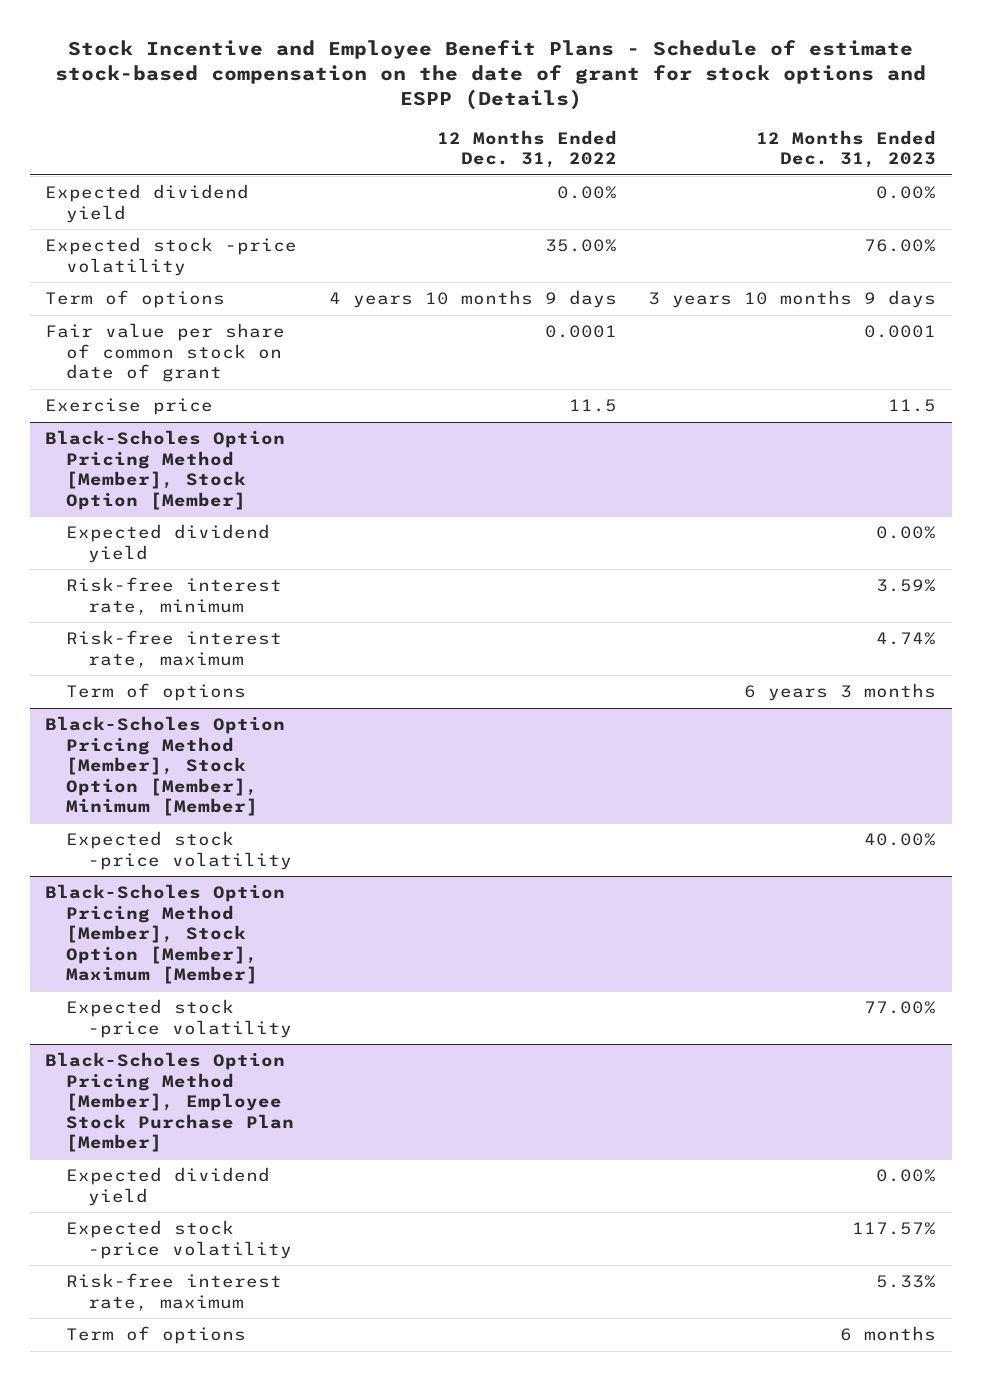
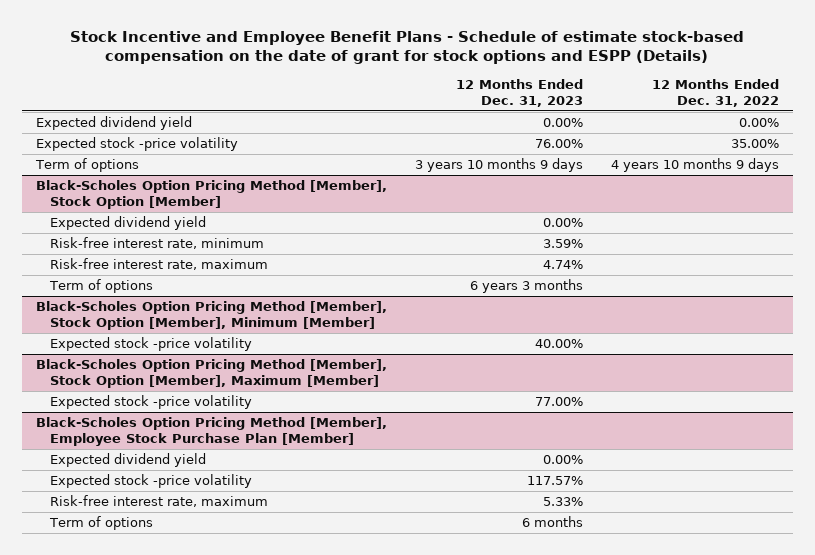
[45,322,286,383] Fair value per share of common stock on date of grant -> none
[45,397,214,415] Exercise price -> none

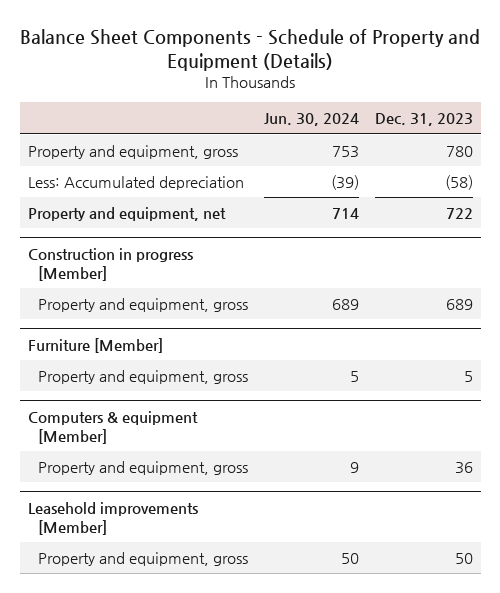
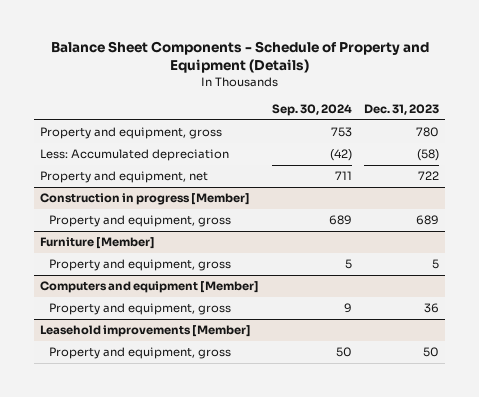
[264,113,360,127] Jun. 30, 2024 -> none
none -> [271,103,352,116] Sep. 30, 2024
[27,410,198,444] Computers & equipment [Member] -> [40,281,260,294] Computers and equipment [Member]

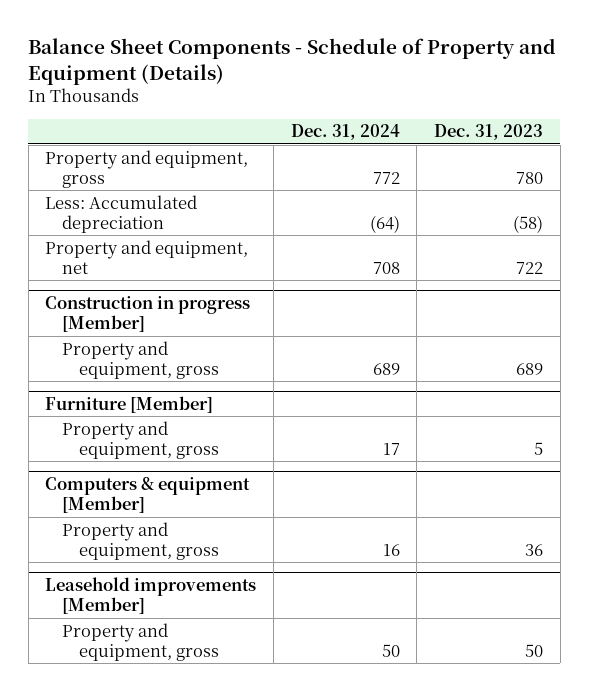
[271,103,352,116] Sep. 30, 2024 -> none
none -> [290,124,400,141] Dec. 31, 2024
[40,281,260,294] Computers and equipment [Member] -> [45,476,251,513] Computers & equipment [Member]

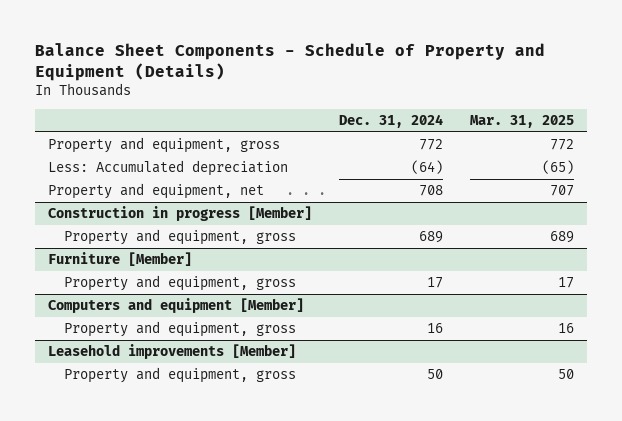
[434,124,544,141] Dec. 31, 2023 -> none
none -> [469,115,574,129] Mar. 31, 2025
[45,476,251,513] Computers & equipment [Member] -> [48,298,305,314] Computers and equipment [Member]

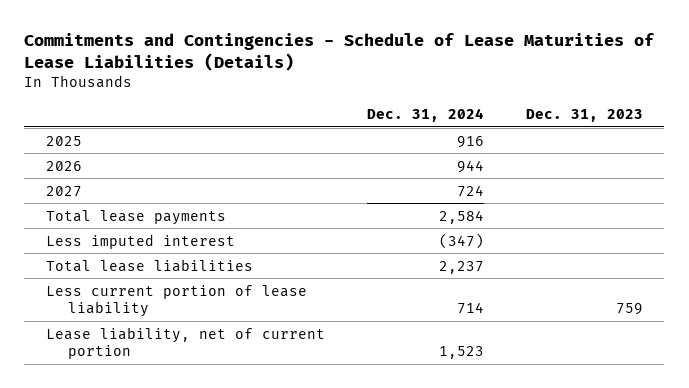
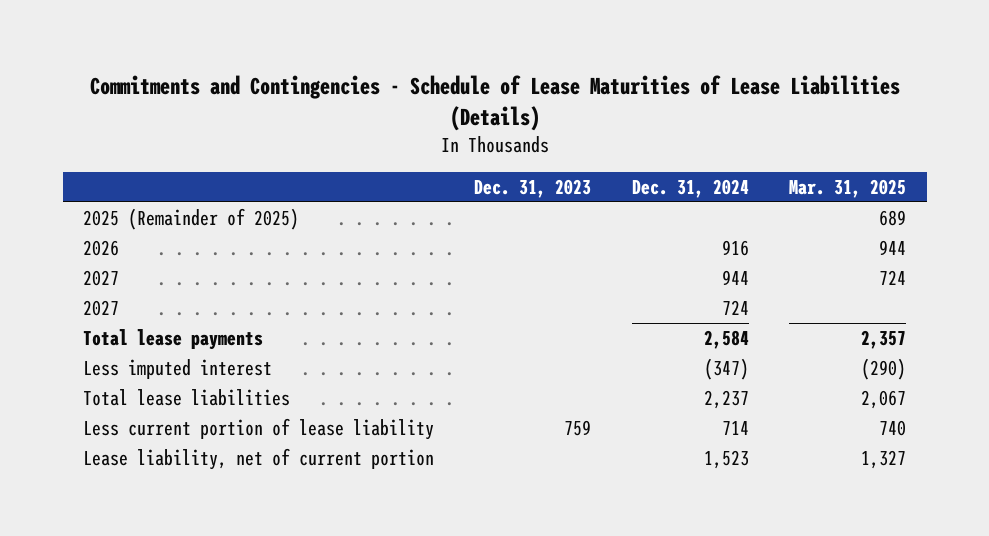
none -> [789,178,907,198] Mar. 31, 2025
none -> [83,208,300,231] 2025 (Remainder of 2025)
[45,135,82,146] 2025 -> [83,240,120,257] 2026
[45,160,82,171] 2026 -> [83,270,120,287] 2027

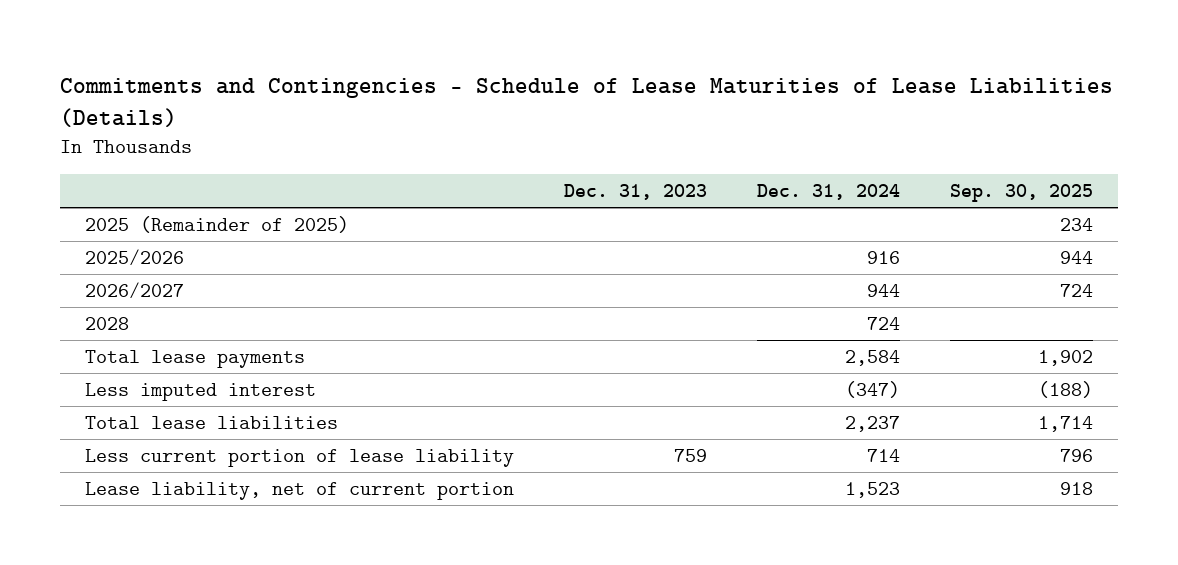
[789,178,907,198] Mar. 31, 2025 -> none
none -> [949,183,1093,202] Sep. 30, 2025
[83,240,120,257] 2026 -> [85,248,185,266] 2025/2026
[83,270,120,287] 2027 -> [85,281,185,299] 2026/2027
[83,300,120,317] 2027 -> [85,316,130,330] 2028

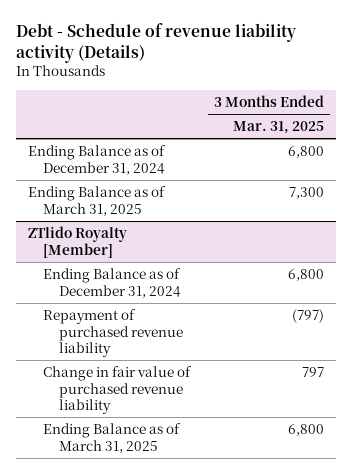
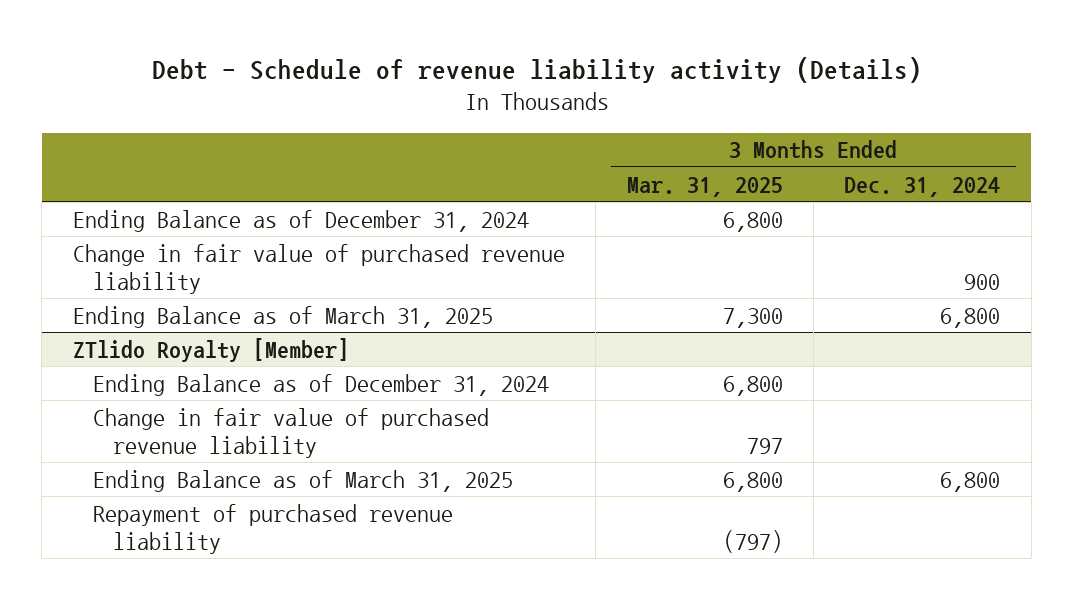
none -> [844,176,1001,197] Dec. 31, 2024
none -> [72,243,565,294] Change in fair value of purchased revenue liability
[43,309,183,357] Repayment of purchased revenue liability -> [92,503,453,554] Repayment of purchased revenue liability

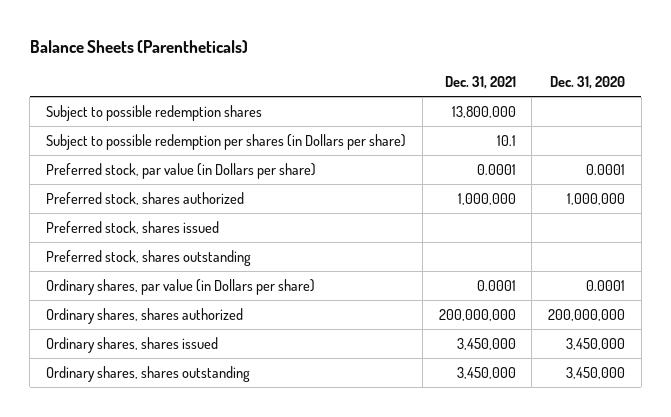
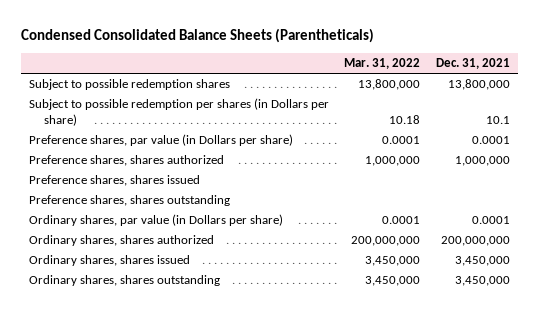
[29,39,248,53] Balance Sheets (Parentheticals) -> [20,28,374,44] Condensed Consolidated Balance Sheets (Parentheticals)
[550,75,626,89] Dec. 31, 2020 -> none
none -> [344,57,421,69] Mar. 31, 2022
[46,162,317,179] Preferred stock, par value (in Dollars per share) -> [28,134,293,147] Preference shares, par value (in Dollars per share)
[46,191,245,205] Preferred stock, shares authorized -> [28,155,224,167] Preference shares, shares authorized
[46,220,220,234] Preferred stock, shares issued -> [28,175,200,187] Preference shares, shares issued
[46,249,252,266] Preferred stock, shares outstanding -> [28,195,230,207] Preference shares, shares outstanding

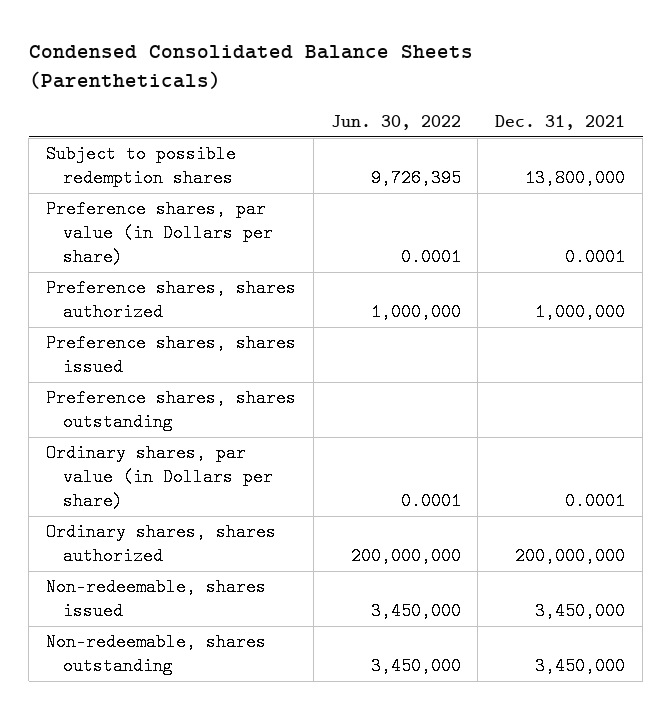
[344,57,421,69] Mar. 31, 2022 -> none
none -> [330,114,461,130] Jun. 30, 2022
[28,98,329,126] Subject to possible redemption per shares (in Dollars per share) -> none
[28,255,190,267] Ordinary shares, shares issued -> [46,578,267,621] Non-redeemable, shares issued
[28,275,220,287] Ordinary shares, shares outstanding -> [46,633,267,676] Non-redeemable, shares outstanding

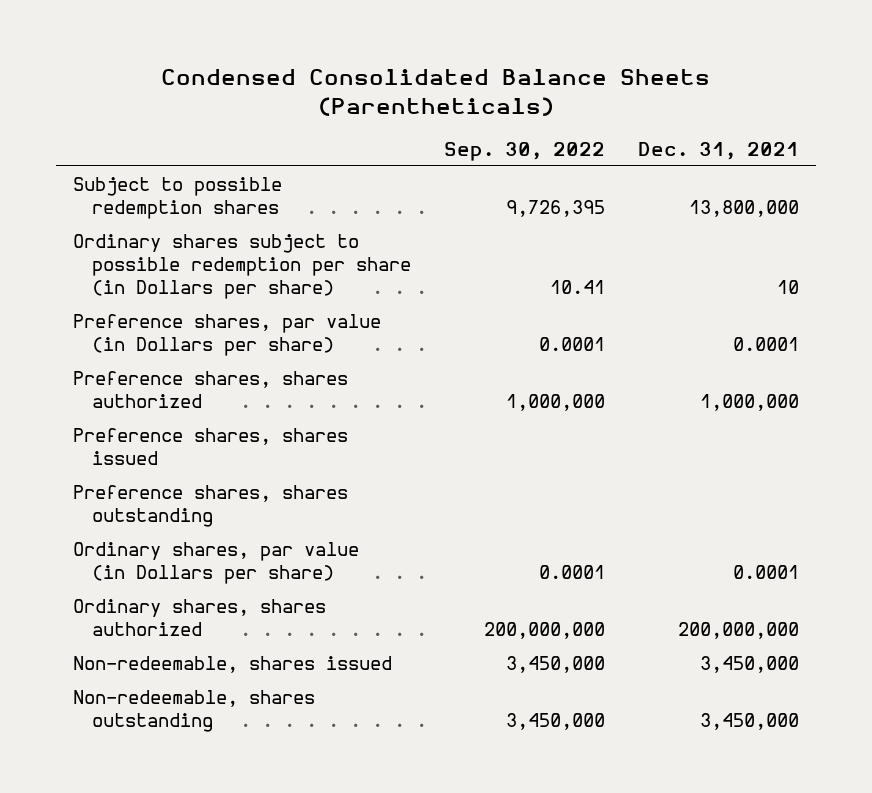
[330,114,461,130] Jun. 30, 2022 -> none
none -> [444,142,606,162] Sep. 30, 2022
none -> [72,233,411,299] Ordinary shares subject to possible redemption per share (in Dollars per share)

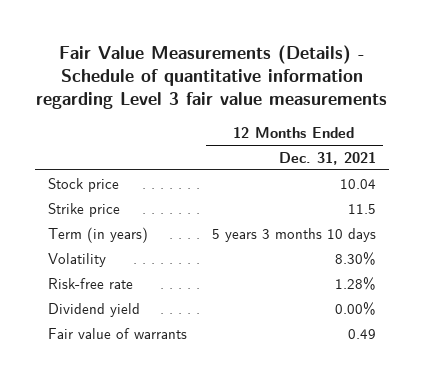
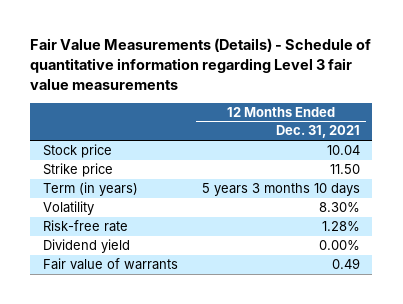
[348,203,377,214] 11.5 -> [330,164,361,175] 11.50

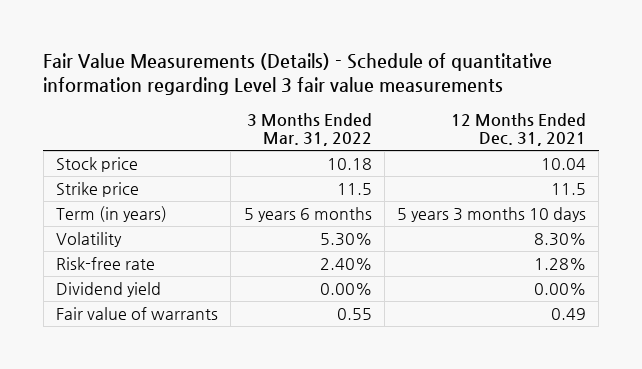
none -> [246,112,372,147] 3 Months Ended Mar. 31, 2022
[330,164,361,175] 11.50 -> [551,183,587,196] 11.5

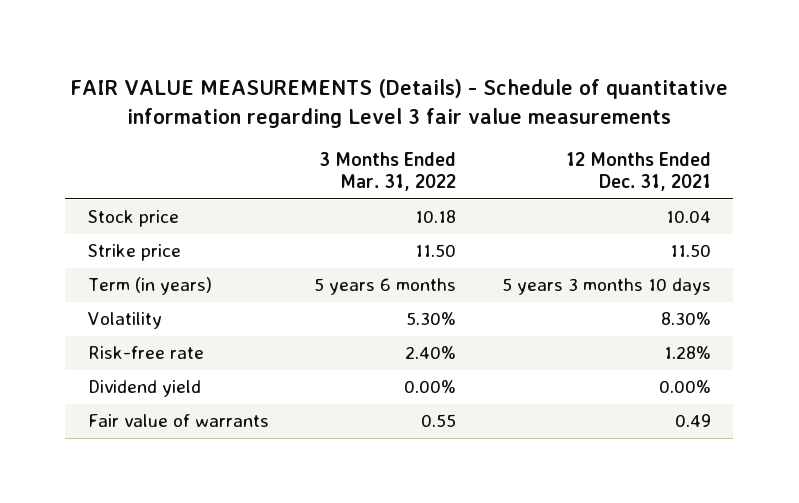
[43,53,553,96] Fair Value Measurements (Details) - Schedule of quantitative information regarding Level 3 fair value measurements -> [70,78,729,128] FAIR VALUE MEASUREMENTS (Details) - Schedule of quantitative information regarding Level 3 fair value measurements
[336,183,372,196] 11.5 -> [415,244,457,258] 11.50
[551,183,587,196] 11.5 -> [669,244,711,258] 11.50

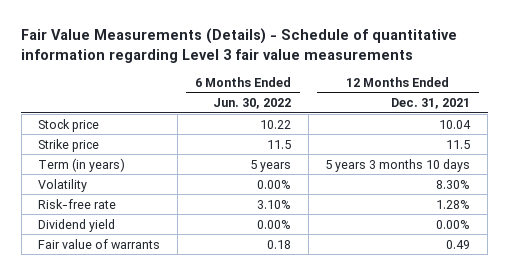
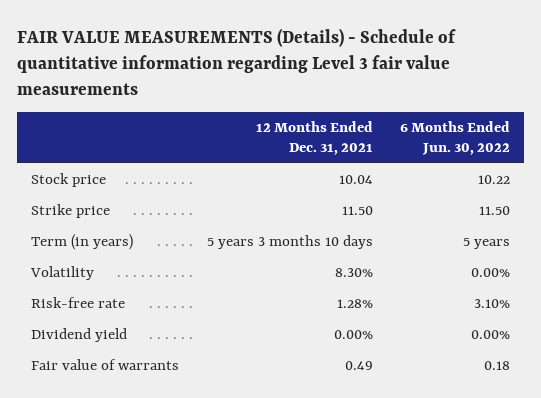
[21,28,458,63] Fair Value Measurements (Details) - Schedule of quantitative information regarding Level 3 fair value measurements -> [16,27,456,95] FAIR VALUE MEASUREMENTS (Details) - Schedule of quantitative information regarding Level 3 fair value measurements
[266,139,291,149] 11.5 -> [479,206,511,216] 11.50
[446,139,471,149] 11.5 -> [341,206,373,216] 11.50

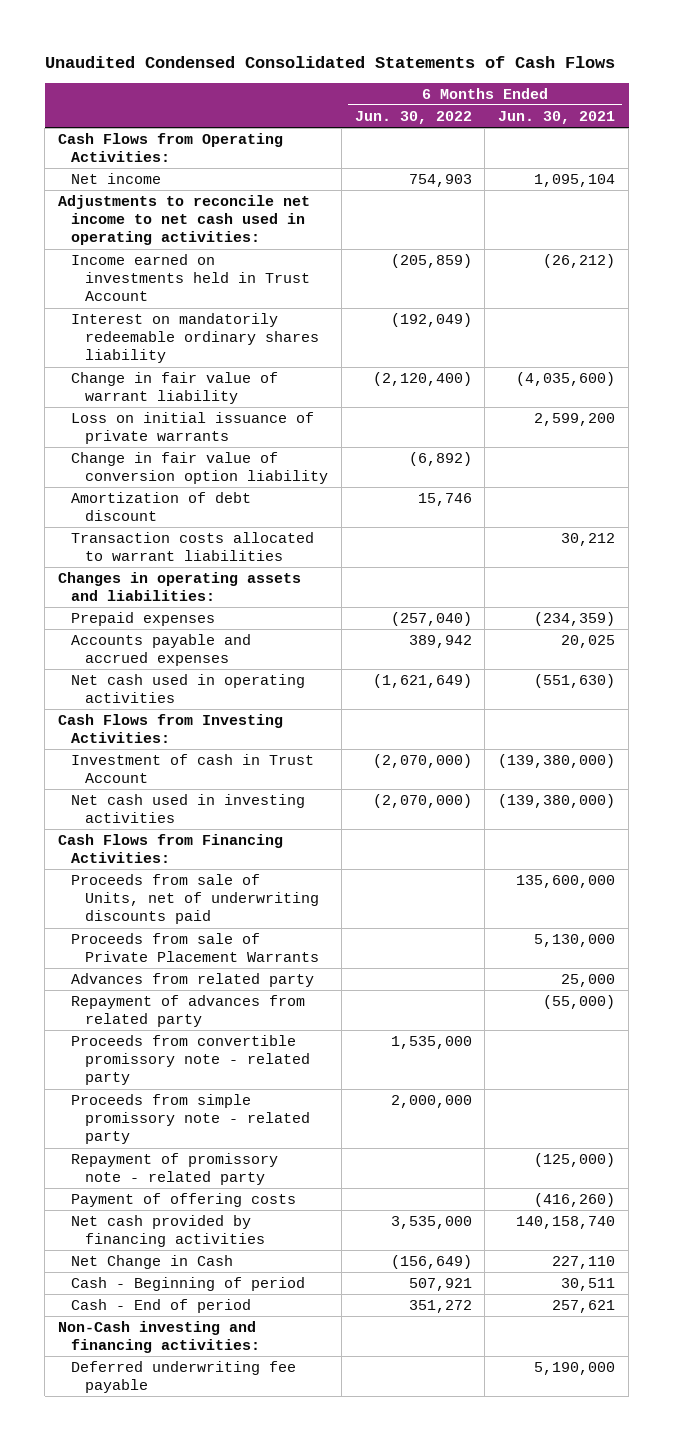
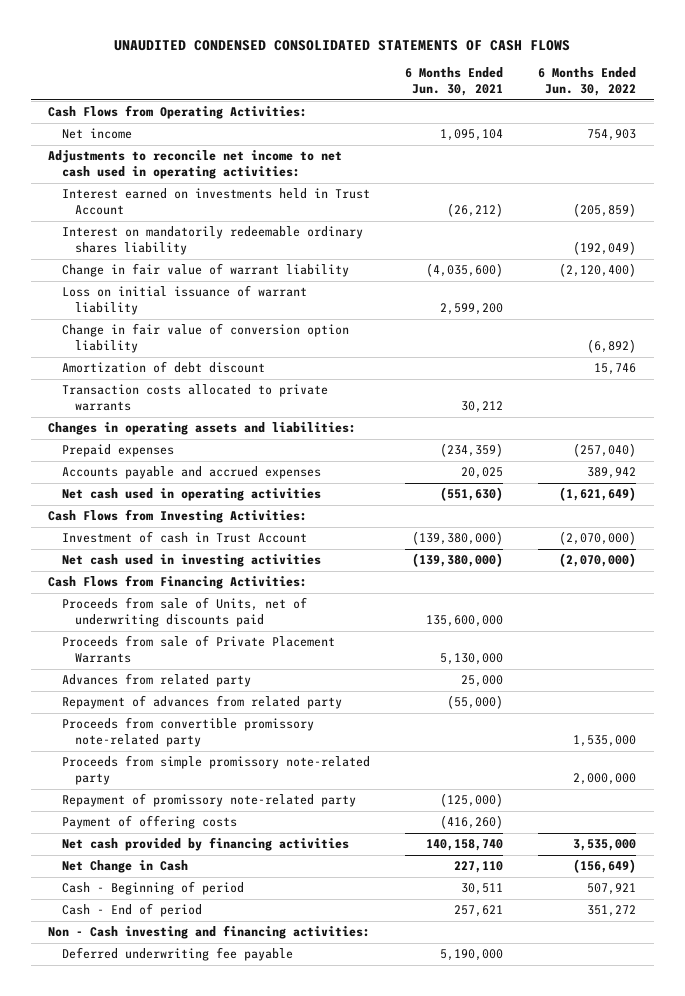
[44,55,615,68] Unaudited Condensed Consolidated Statements of Cash Flows -> [114,40,571,52] UNAUDITED CONDENSED CONSOLIDATED STATEMENTS OF CASH FLOWS
[71,253,310,302] Income earned on investments held in Trust Account -> [61,188,370,216] Interest earned on investments held in Trust Account
[71,411,315,445] Loss on initial issuance of private warrants -> [61,285,307,316] Loss on initial issuance of warrant liability
[71,531,315,562] Transaction costs allocated to warrant liabilities -> [61,384,328,412] Transaction costs allocated to private warrants
[71,1034,310,1086] Proceeds from convertible promissory note - related party -> [61,717,314,748] Proceeds from convertible promissory note-related party
[71,1093,310,1145] Proceeds from simple promissory note - related party -> [61,755,370,786] Proceeds from simple promissory note-related party
[71,1152,279,1186] Repayment of promissory note - related party -> [61,793,356,808] Repayment of promissory note-related party
[58,1320,261,1354] Non-Cash investing and financing activities: -> [48,925,371,940] Non - Cash investing and financing activities:

